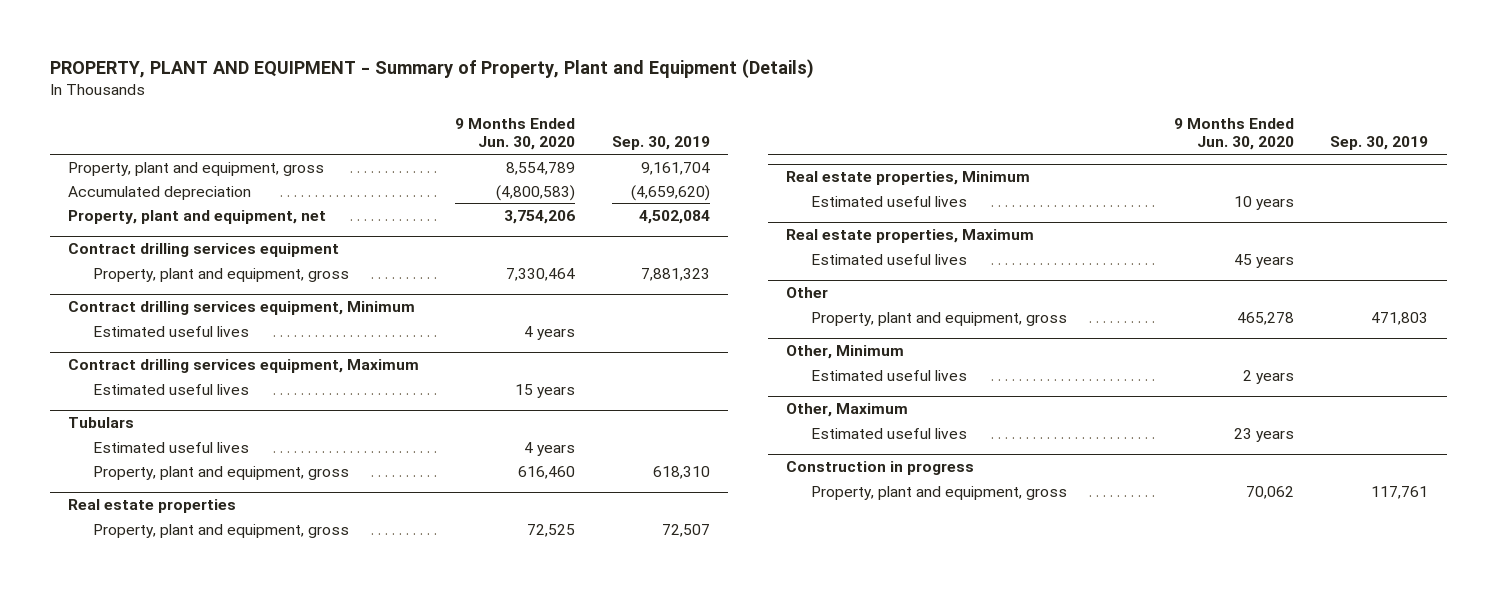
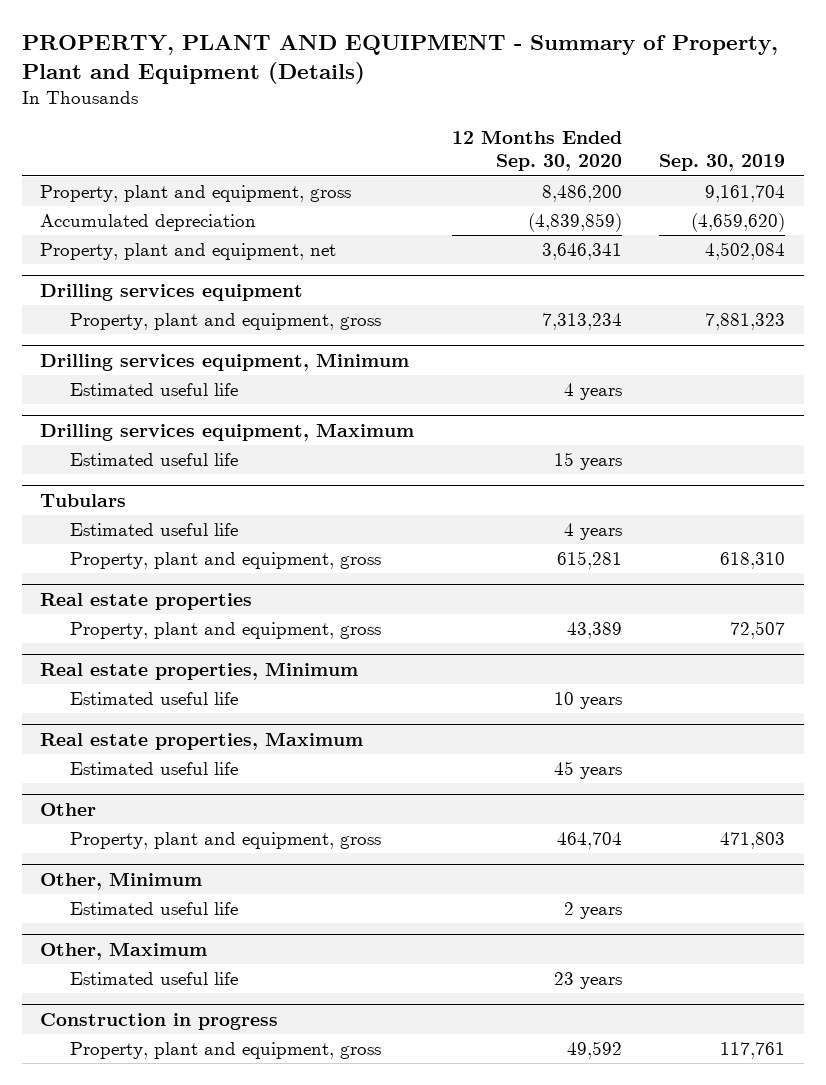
[455,117,576,151] 9 Months Ended Jun. 30, 2020 -> none
none -> [451,130,622,172] 12 Months Ended Sep. 30, 2020
[67,243,339,258] Contract drilling services equipment -> [40,283,304,301] Drilling services equipment
[67,301,415,316] Contract drilling services equipment, Minimum -> [40,352,410,371] Drilling services equipment, Minimum
[92,325,249,337] Estimated useful lives -> [69,383,238,397] Estimated useful life
[67,359,419,374] Contract drilling services equipment, Maximum -> [40,422,415,441] Drilling services equipment, Maximum
[92,383,249,395] Estimated useful lives -> [69,453,238,467] Estimated useful life
[92,441,249,453] Estimated useful lives -> [69,523,238,537] Estimated useful life
[810,195,967,207] Estimated useful lives -> [69,692,238,706] Estimated useful life
[810,253,967,265] Estimated useful lives -> [69,762,238,776] Estimated useful life
[810,369,967,381] Estimated useful lives -> [69,902,238,916] Estimated useful life
[810,427,967,439] Estimated useful lives -> [69,972,238,986] Estimated useful life

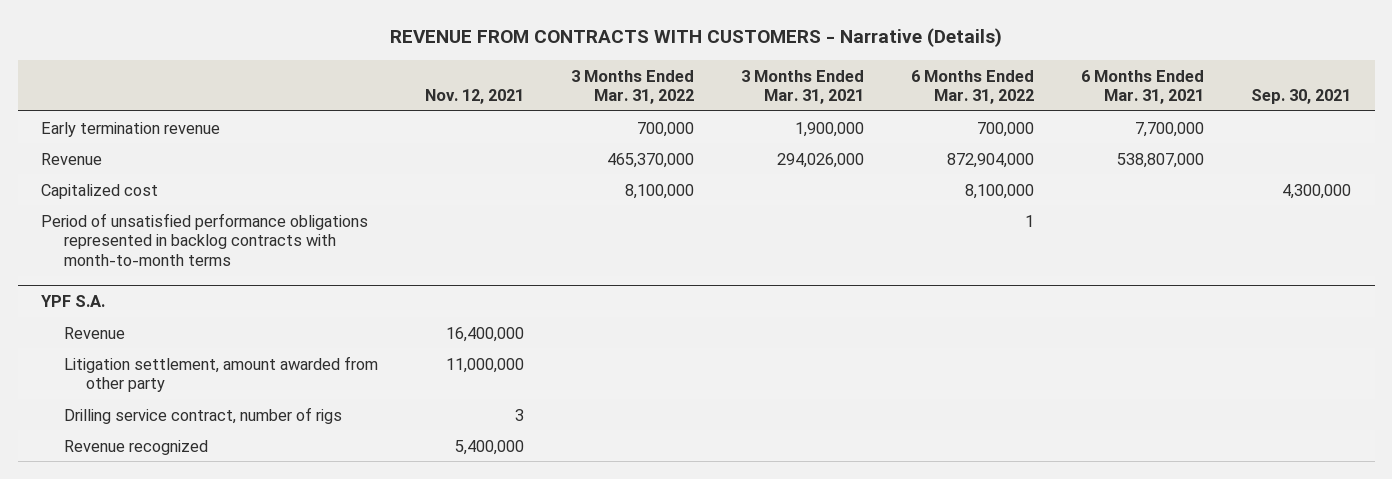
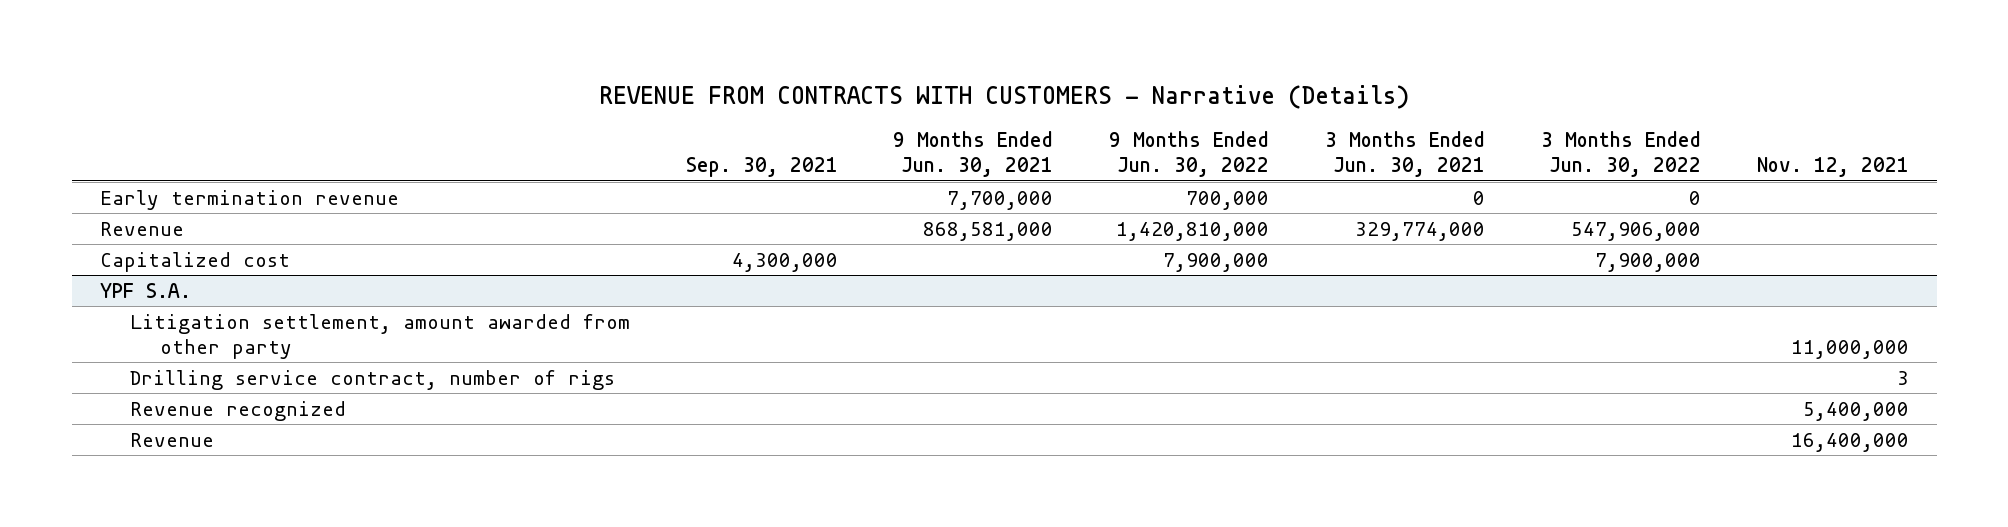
[570,69,694,105] 3 Months Ended Mar. 31, 2022 -> none
[740,69,864,105] 3 Months Ended Mar. 31, 2021 -> none
[910,69,1034,105] 6 Months Ended Mar. 31, 2022 -> none
[1081,69,1205,105] 6 Months Ended Mar. 31, 2021 -> none
none -> [893,131,1054,178] 9 Months Ended Jun. 30, 2021
none -> [1109,131,1270,178] 9 Months Ended Jun. 30, 2022
none -> [1325,131,1486,178] 3 Months Ended Jun. 30, 2021
none -> [1540,131,1701,178] 3 Months Ended Jun. 30, 2022
[41,212,369,266] Period of unsatisfied performance obligations represented in backlog contracts with month-to-month terms -> none
[63,326,125,339] Revenue -> [129,432,214,447] Revenue

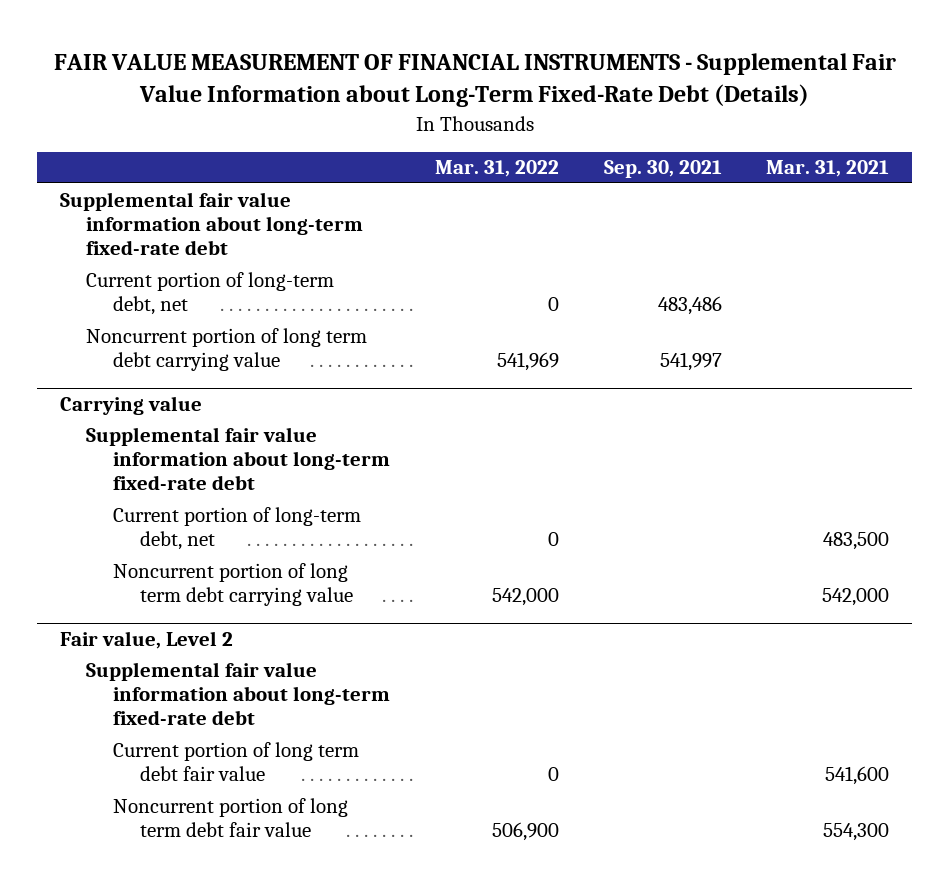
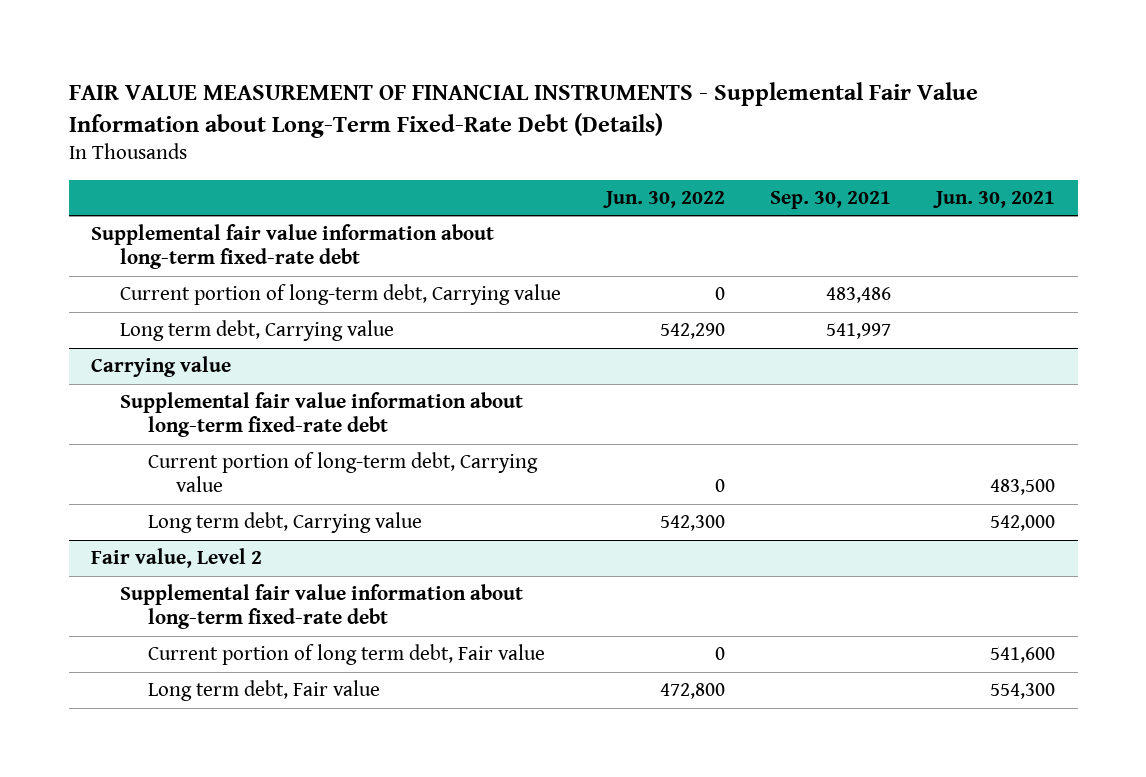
[434,160,559,178] Mar. 31, 2022 -> none
[766,160,890,178] Mar. 31, 2021 -> none
none -> [602,190,725,208] Jun. 30, 2022
none -> [932,190,1055,208] Jun. 30, 2021
[86,271,335,315] Current portion of long-term debt, net -> [119,284,561,306] Current portion of long-term debt, Carrying value
[86,327,368,371] Noncurrent portion of long term debt carrying value -> [119,320,394,342] Long term debt, Carrying value
[113,506,362,550] Current portion of long-term debt, net -> [147,452,538,492] Current portion of long-term debt, Carrying value
[113,562,354,606] Noncurrent portion of long term debt carrying value -> [147,512,422,534] Long term debt, Carrying value
[113,741,360,781] Current portion of long term debt fair value -> [147,644,545,666] Current portion of long term debt, Fair value
[113,797,349,837] Noncurrent portion of long term debt fair value -> [147,680,380,702] Long term debt, Fair value

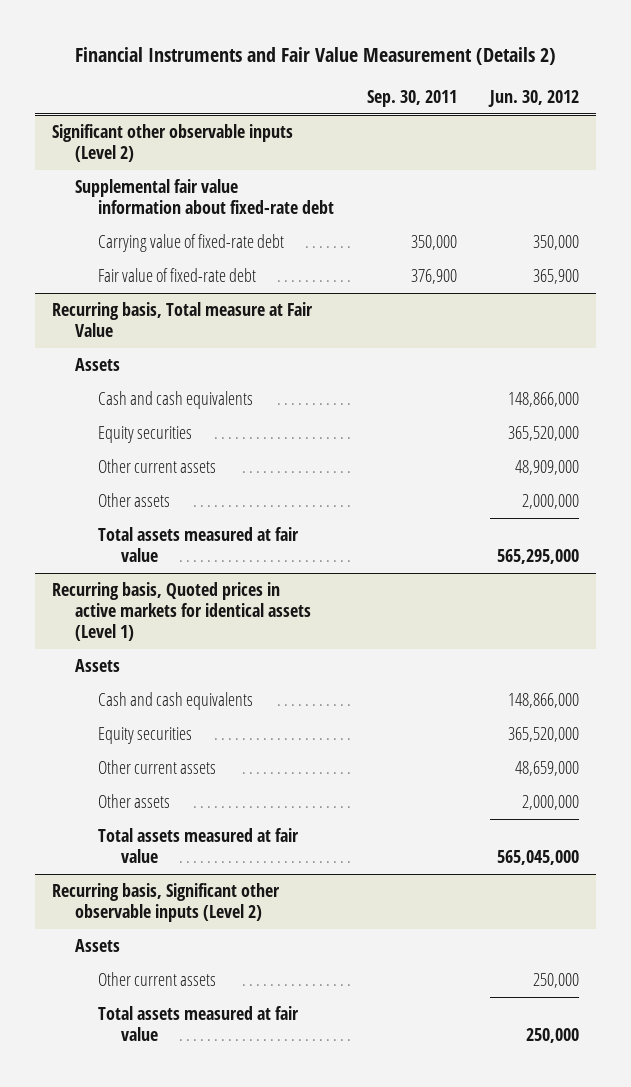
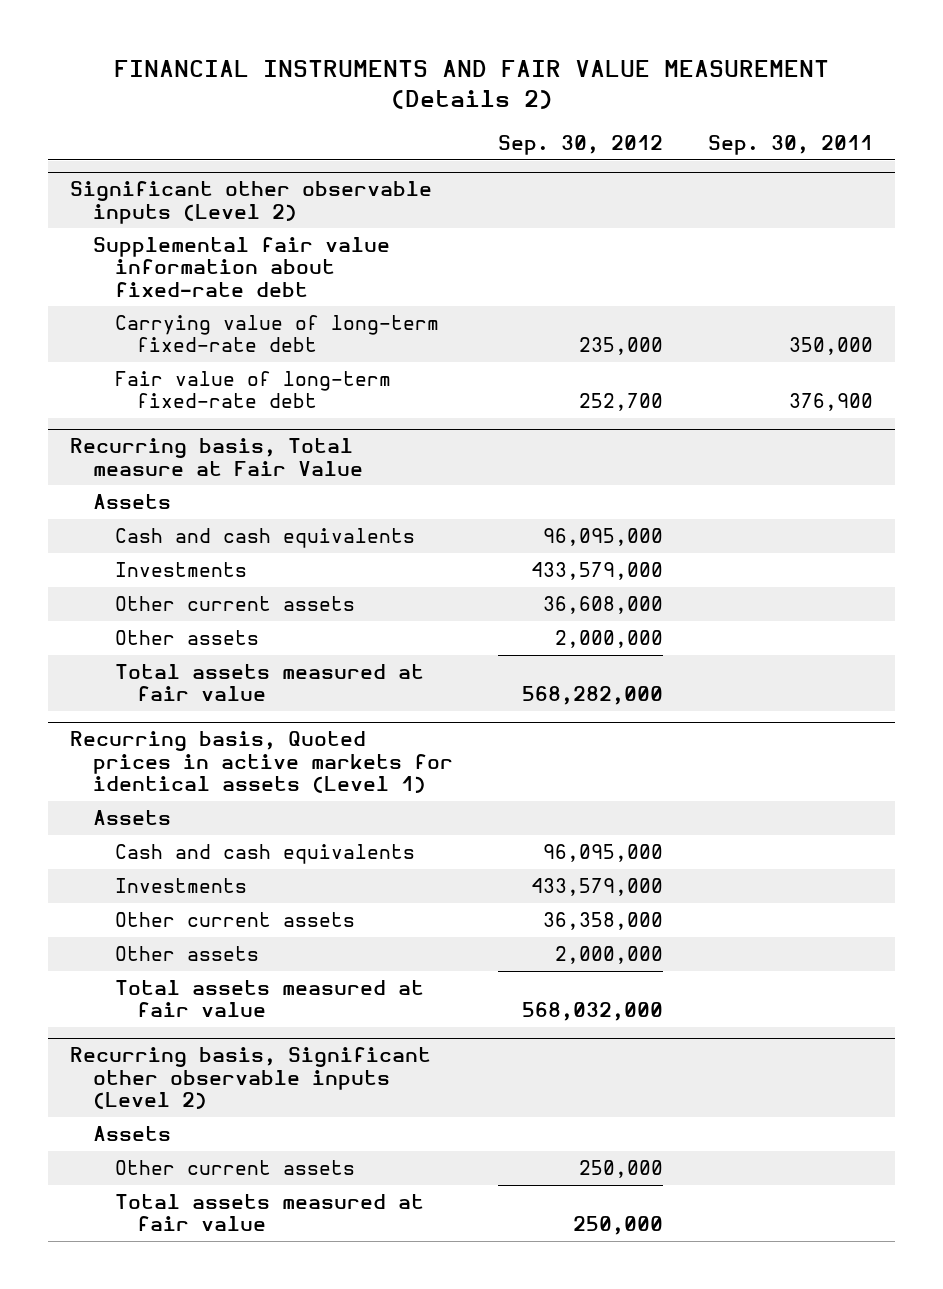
[74,46,556,65] Financial Instruments and Fair Value Measurement (Details 2) -> [113,60,829,109] FINANCIAL INSTRUMENTS AND FAIR VALUE MEASUREMENT (Details 2)
[488,89,580,107] Jun. 30, 2012 -> none
none -> [497,134,663,155] Sep. 30, 2012
[98,234,285,253] Carrying value of fixed-rate debt -> [115,315,440,353] Carrying value of long-term fixed-rate debt
[98,268,257,283] Fair value of fixed-rate debt -> [115,371,392,409] Fair value of long-term fixed-rate debt
[98,426,193,444] Equity securities -> none
none -> [115,562,248,578] Investments
[98,727,193,745] Equity securities -> none
none -> [115,878,248,894] Investments

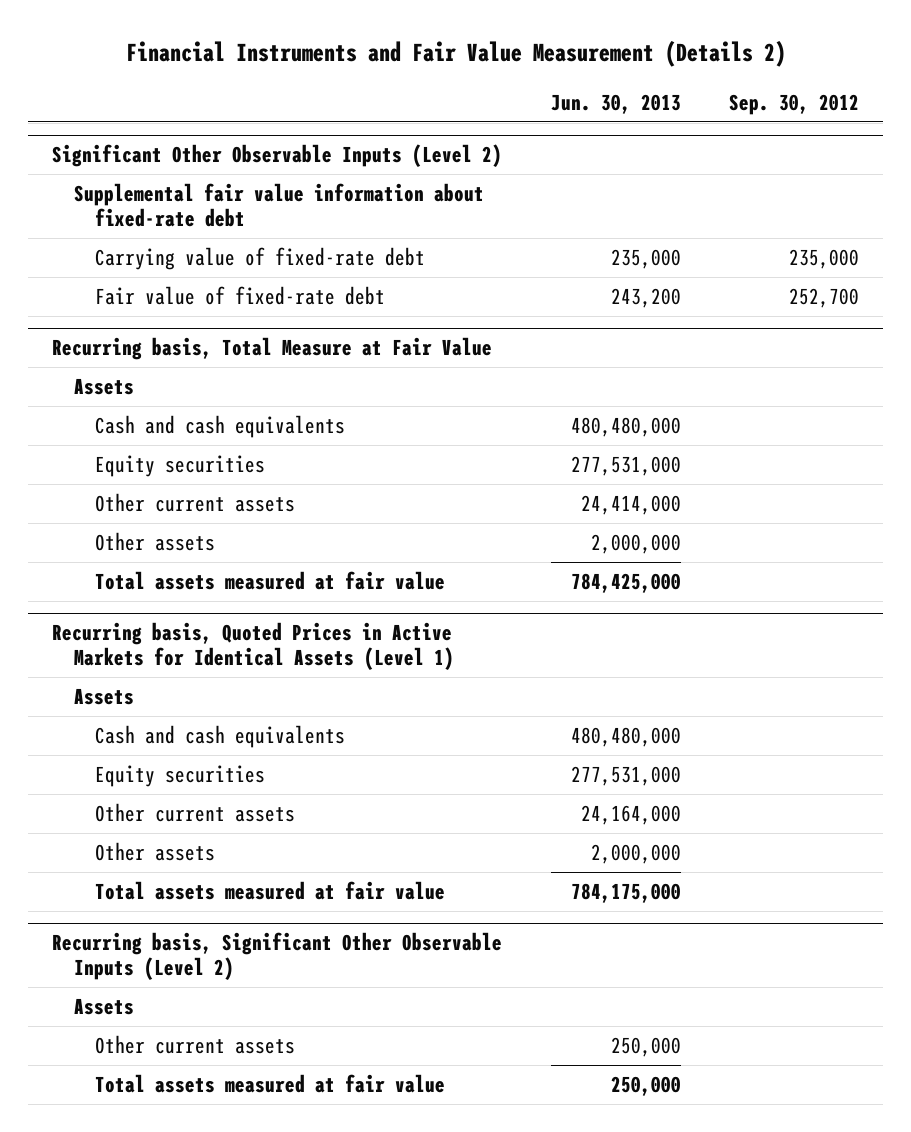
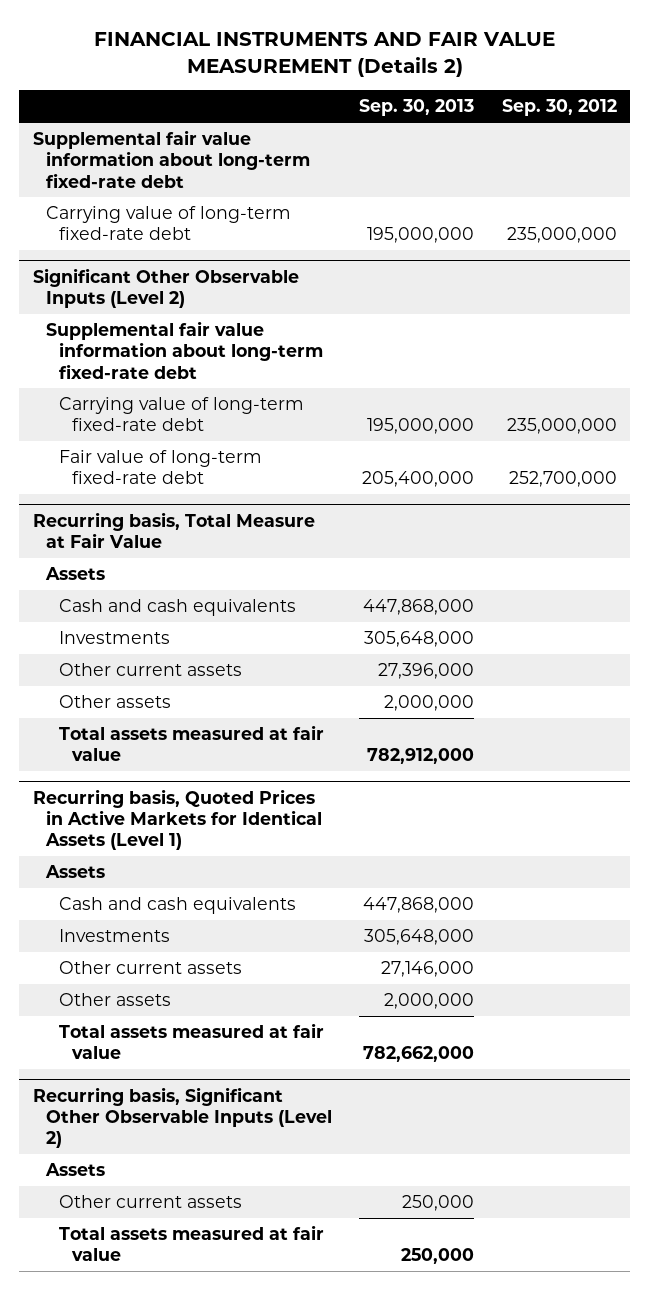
[125,40,786,68] Financial Instruments and Fair Value Measurement (Details 2) -> [93,32,555,78] FINANCIAL INSTRUMENTS AND FAIR VALUE MEASUREMENT (Details 2)
[550,93,681,114] Jun. 30, 2013 -> none
none -> [359,99,475,117] Sep. 30, 2013
none -> [33,129,311,188] Supplemental fair value information about long-term fixed-rate debt
none -> [46,205,292,241] Carrying value of long-term fixed-rate debt
[73,182,484,227] Supplemental fair value information about fixed-rate debt -> [46,320,324,379] Supplemental fair value information about long-term fixed-rate debt
[94,246,425,270] Carrying value of fixed-rate debt -> [59,396,305,432] Carrying value of long-term fixed-rate debt
[788,248,859,269] 235,000 -> [506,418,617,435] 235,000,000
[94,285,385,305] Fair value of fixed-rate debt -> [59,449,263,485] Fair value of long-term fixed-rate debt
[788,287,859,308] 252,700 -> [508,471,617,488] 252,700,000
[94,454,265,477] Equity securities -> [59,630,171,644] Investments
[94,764,265,787] Equity securities -> [59,928,171,942] Investments

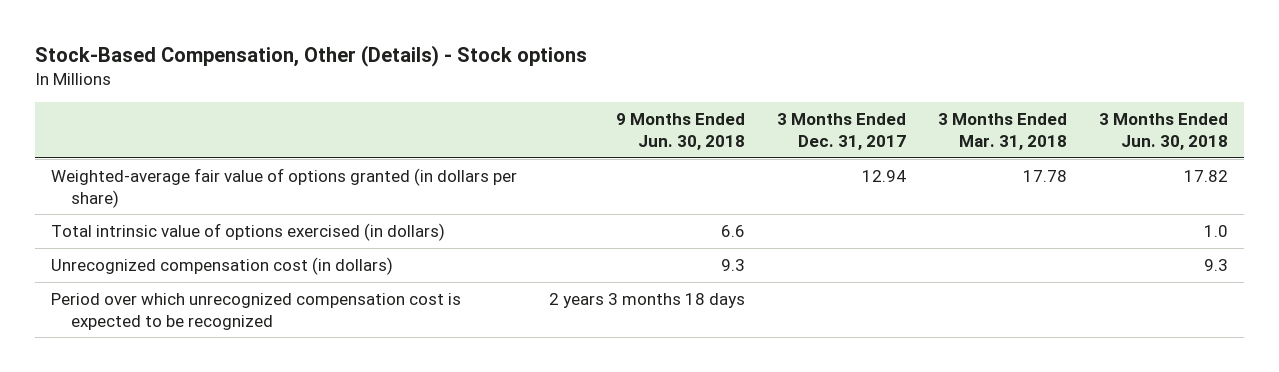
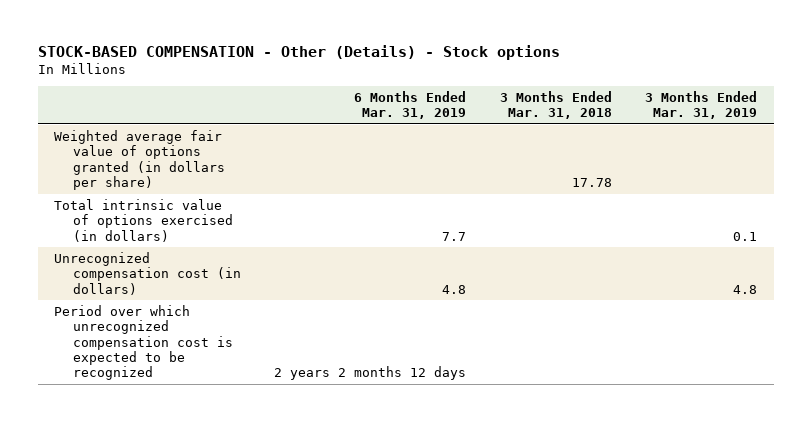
[34,44,587,67] Stock-Based Compensation, Other (Details) - Stock options -> [37,44,560,60] STOCK-BASED COMPENSATION - Other (Details) - Stock options
[616,113,746,150] 9 Months Ended Jun. 30, 2018 -> none
[777,113,907,150] 3 Months Ended Dec. 31, 2017 -> none
[1099,113,1229,150] 3 Months Ended Jun. 30, 2018 -> none
none -> [354,90,467,120] 6 Months Ended Mar. 31, 2019
none -> [644,90,757,120] 3 Months Ended Mar. 31, 2019
[51,168,518,208] Weighted-average fair value of options granted (in dollars per share) -> [54,129,226,191] Weighted average fair value of options granted (in dollars per share)

